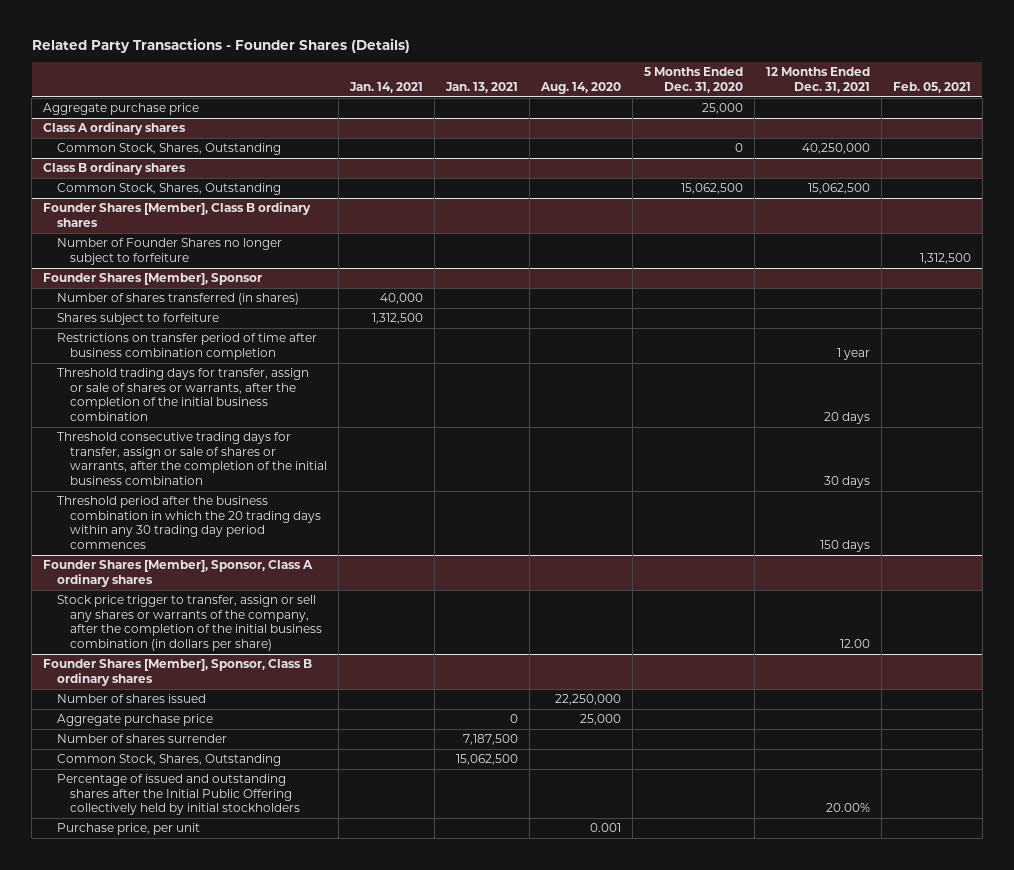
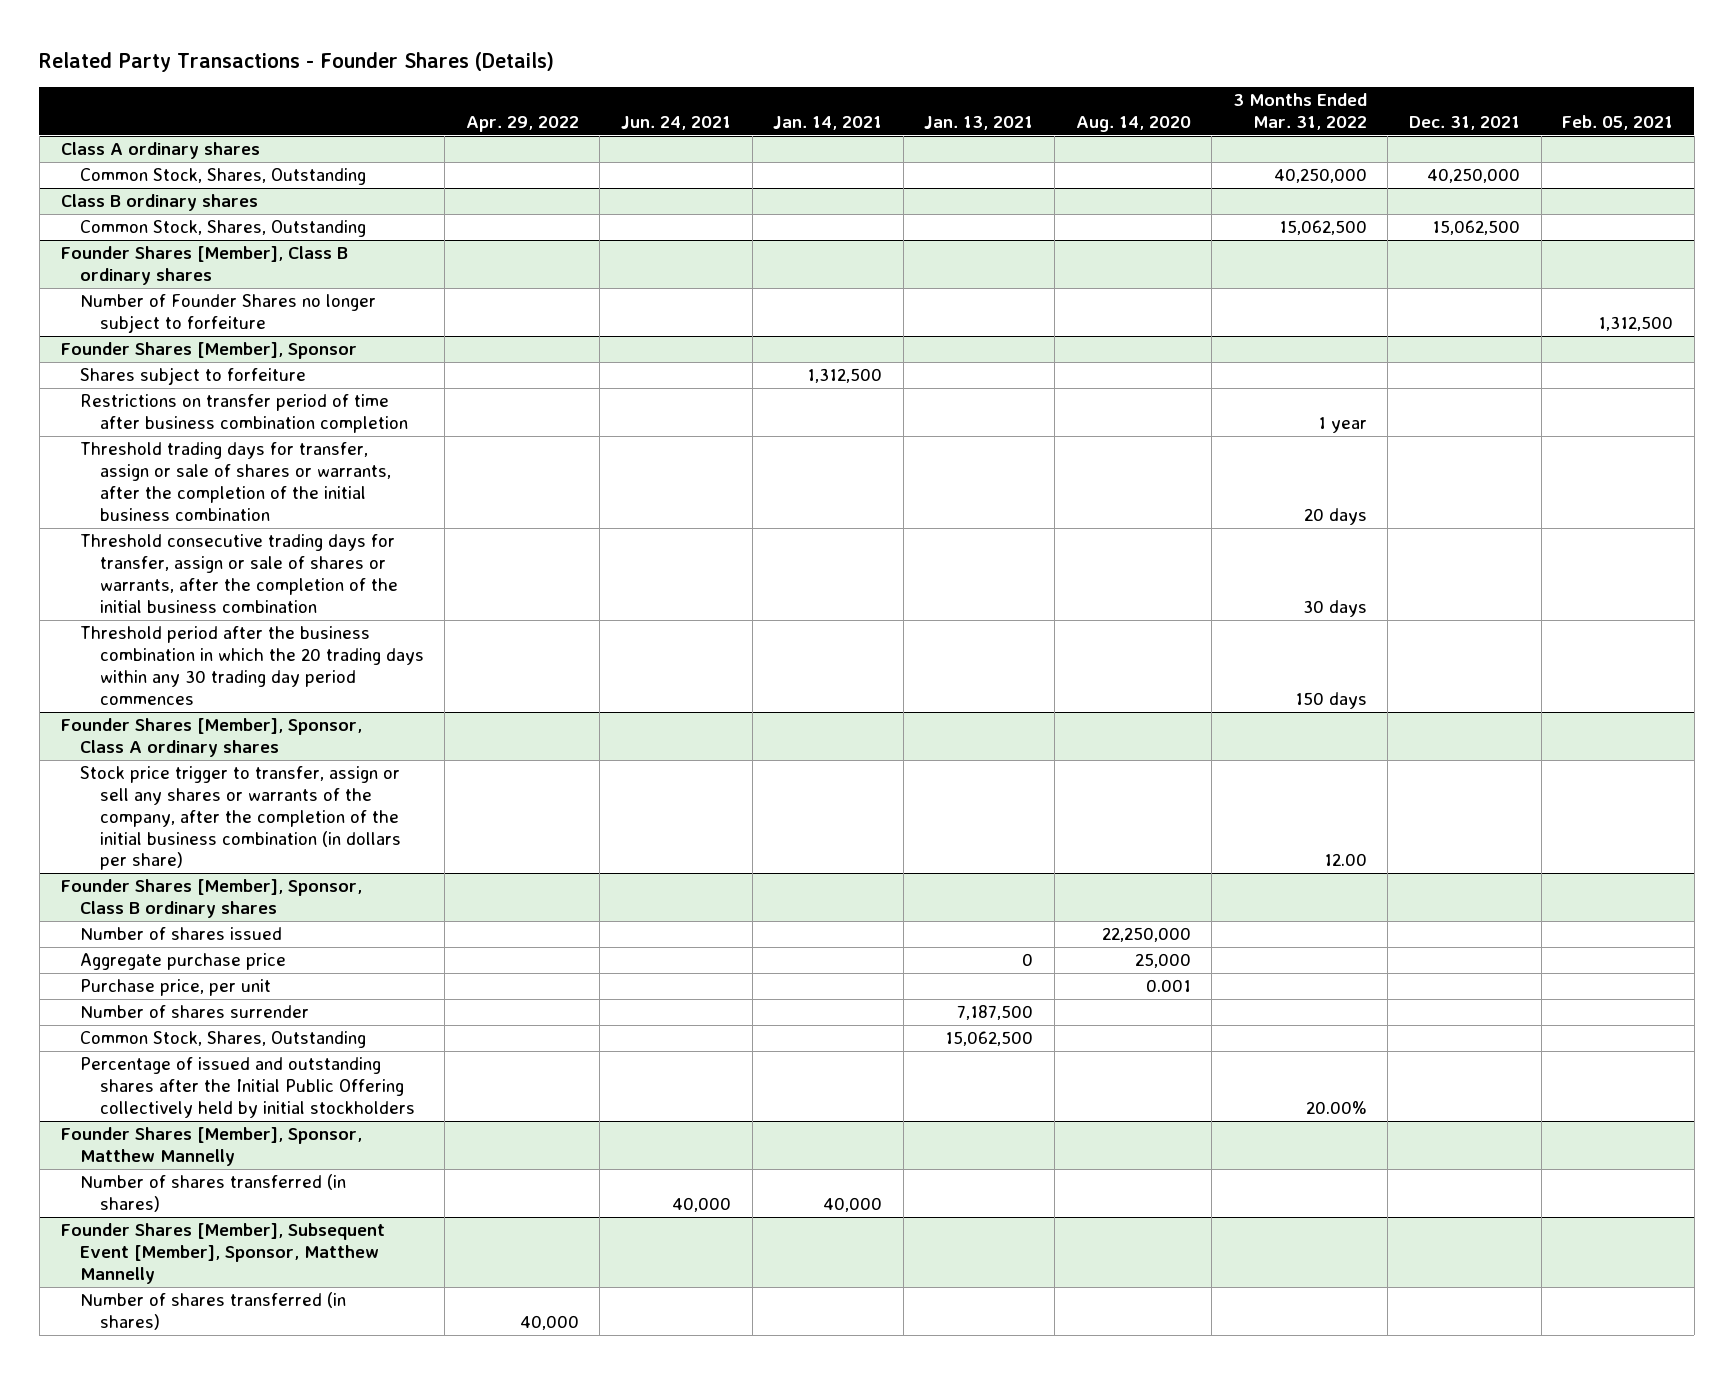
[644,67,744,93] 5 Months Ended Dec. 31, 2020 -> none
[765,67,870,93] 12 Months Ended Dec. 31, 2021 -> none
none -> [465,115,579,132] Apr. 29, 2022
none -> [620,115,731,130] Jun. 24, 2021
none -> [1232,92,1367,130] 3 Months Ended Mar. 31, 2022
none -> [1409,115,1521,130] Dec. 31, 2021
[43,103,200,116] Aggregate purchase price -> none
[56,293,299,306] Number of shares transferred (in shares) -> none
[56,823,200,836] Purchase price, per unit -> [80,979,272,997] Purchase price, per unit
none -> [60,1127,362,1167] Founder Shares [Member], Sponsor, Matthew Mannelly
none -> [80,1174,347,1213] Number of shares transferred (in shares)
none -> [60,1223,385,1284] Founder Shares [Member], Subsequent Event [Member], Sponsor, Matthew Mannelly
none -> [80,1292,347,1331] Number of shares transferred (in shares)

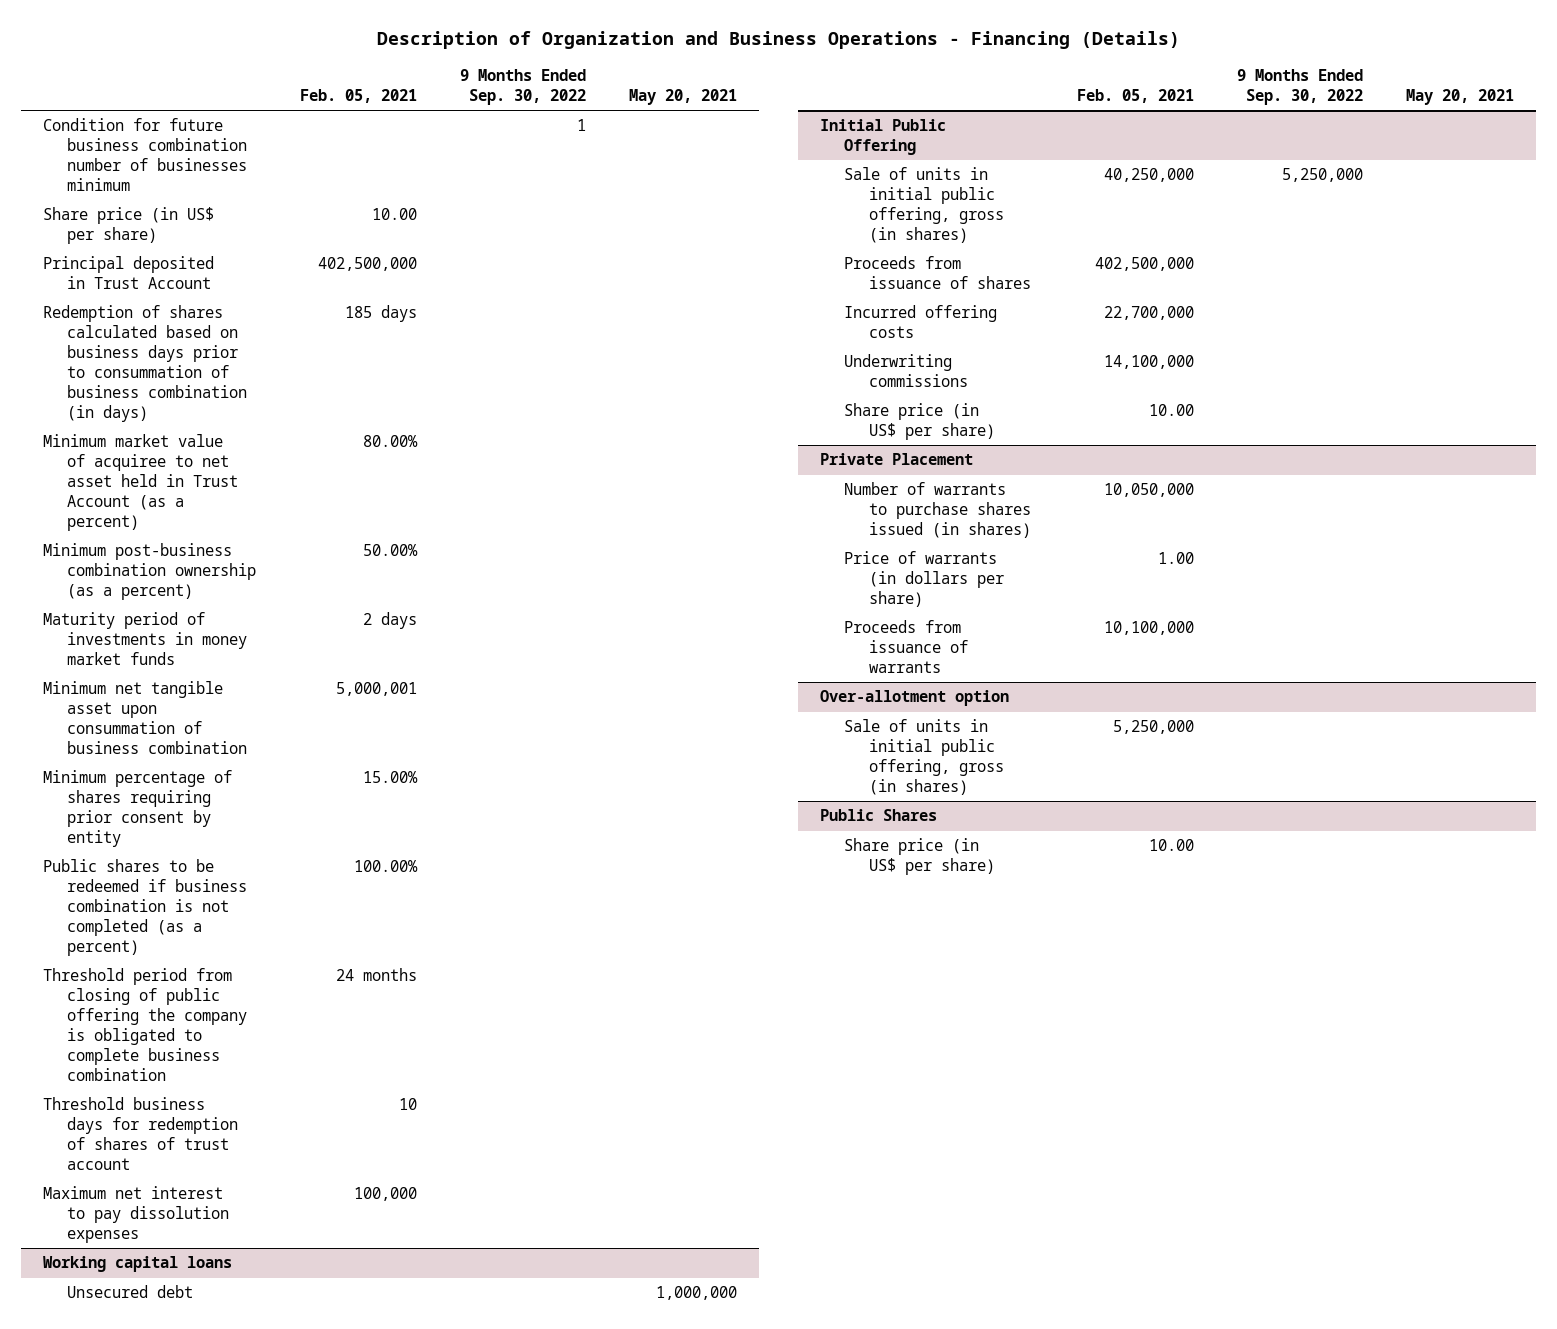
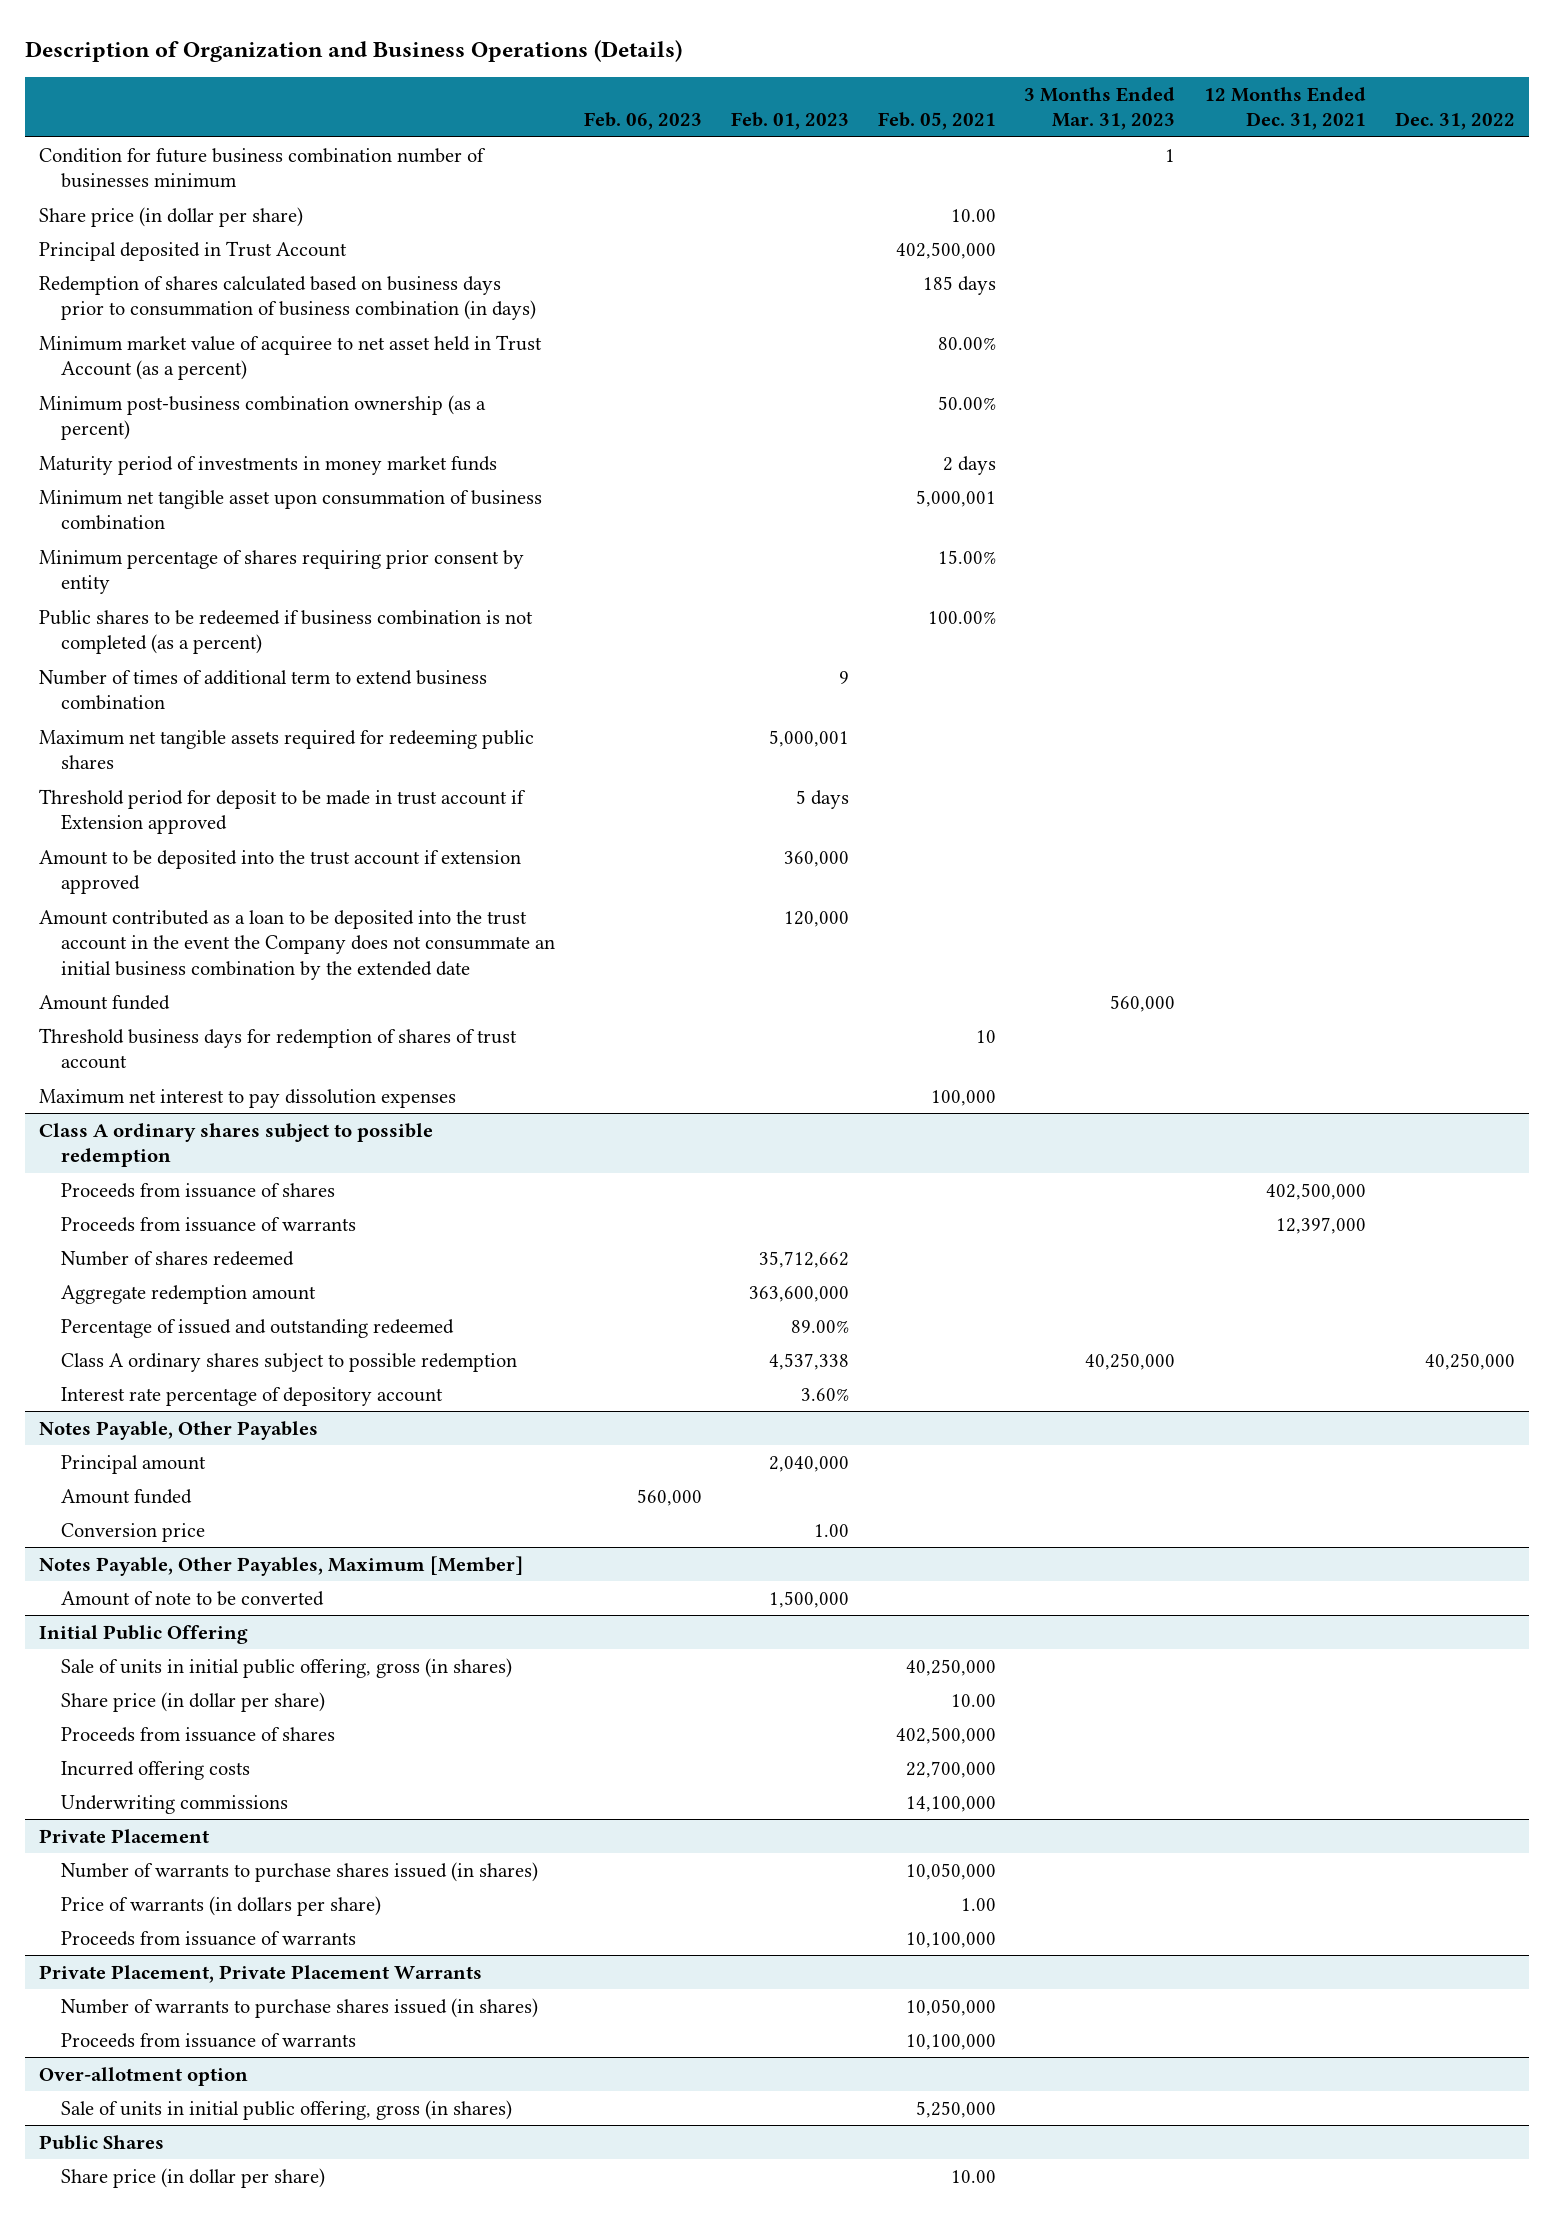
[376,31,1180,50] Description of Organization and Business Operations - Financing (Details) -> [24,39,682,62] Description of Organization and Business Operations (Details)
[460,69,587,106] 9 Months Ended Sep. 30, 2022 -> none
[629,89,738,106] May 20, 2021 -> none
none -> [584,112,703,131] Feb. 06, 2023
none -> [730,112,849,131] Feb. 01, 2023
none -> [1024,86,1176,131] 3 Months Ended Mar. 31, 2023
none -> [1204,86,1367,131] 12 Months Ended Dec. 31, 2021
none -> [1395,112,1516,131] Dec. 31, 2022
[42,207,214,245] Share price (in US$ per share) -> [39,206,304,227] Share price (in dollar per share)
[42,968,248,1081] Threshold period from closing of public offering the company is obligated to complete business combination -> none
none -> [39,669,488,711] Number of times of additional term to extend business combination
none -> [39,729,535,770] Maximum net tangible assets required for redeeming public shares
none -> [39,788,527,835] Threshold period for deposit to be made in trust account if Extension approved
none -> [39,849,522,895] Amount to be deposited into the trust account if extension approved
none -> [39,909,556,980] Amount contributed as a loan to be deposited into the trust account in the event the Company does not consummate an initial business combination by the extended date
none -> [39,994,171,1010] Amount funded
[42,1256,232,1273] Working capital loans -> none
[67,1285,194,1299] Unsecured debt -> none
none -> [39,1122,434,1168] Class A ordinary shares subject to possible redemption
none -> [61,1182,336,1198] Proceeds from issuance of shares
none -> [61,1216,357,1232] Proceeds from issuance of warrants
none -> [61,1250,295,1266] Number of shares redeemed
none -> [61,1284,317,1304] Aggregate redemption amount
none -> [61,1318,455,1338] Percentage of issued and outstanding redeemed
none -> [61,1352,518,1372] Class A ordinary shares subject to possible redemption
none -> [61,1386,444,1406] Interest rate percentage of depository account
none -> [39,1420,319,1440] Notes Payable, Other Payables
none -> [61,1454,207,1474] Principal amount
none -> [61,1488,193,1504] Amount funded
none -> [61,1522,206,1542] Conversion price
none -> [39,1555,524,1576] Notes Payable, Other Payables, Maximum [Member]
none -> [61,1590,325,1606] Amount of note to be converted
none -> [61,1691,326,1712] Share price (in dollar per share)
[844,403,996,441] Share price (in US$ per share) -> none
none -> [39,1964,483,1983] Private Placement, Private Placement Warrants
none -> [61,1997,539,2018] Number of warrants to purchase shares issued (in shares)
none -> [61,2032,357,2048] Proceeds from issuance of warrants
[844,838,996,876] Share price (in US$ per share) -> [61,2167,326,2188] Share price (in dollar per share)

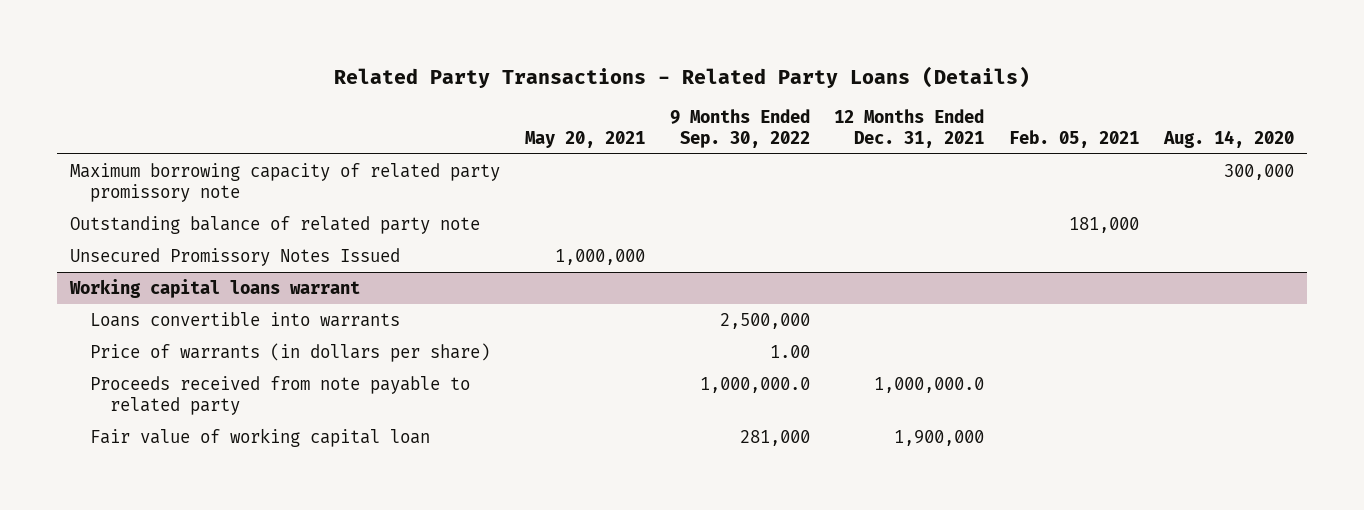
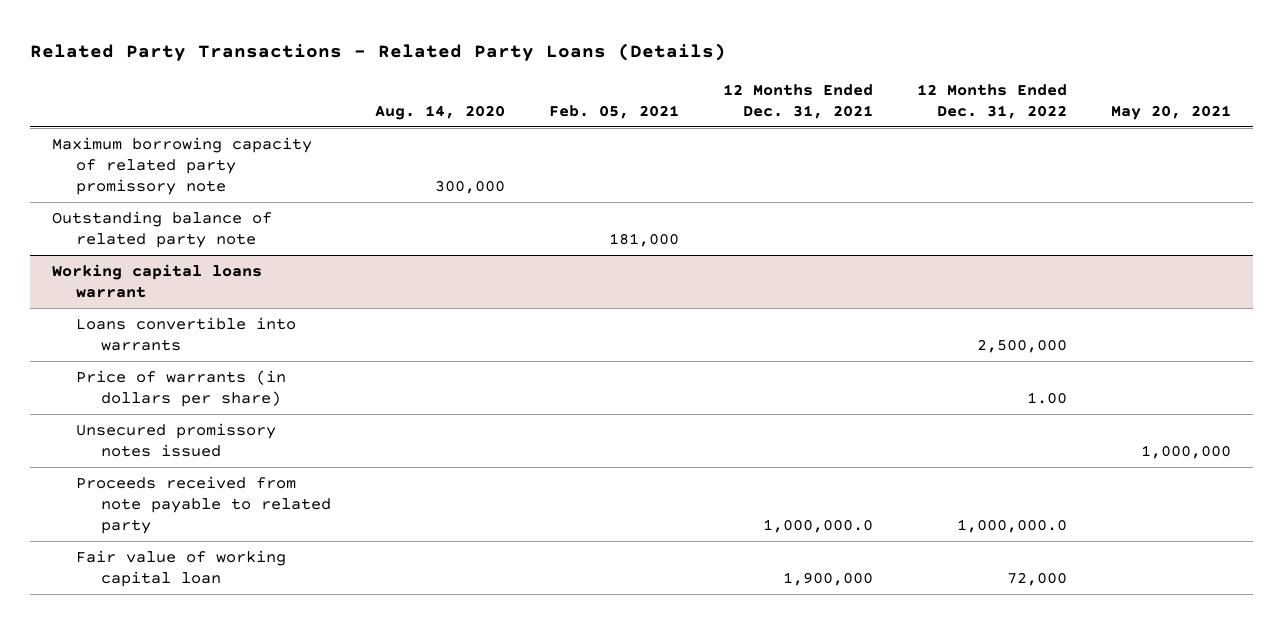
[669,108,810,148] 9 Months Ended Sep. 30, 2022 -> none
none -> [917,83,1068,120] 12 Months Ended Dec. 31, 2022
[69,248,400,267] Unsecured Promissory Notes Issued -> none
none -> [76,422,277,458] Unsecured promissory notes issued

